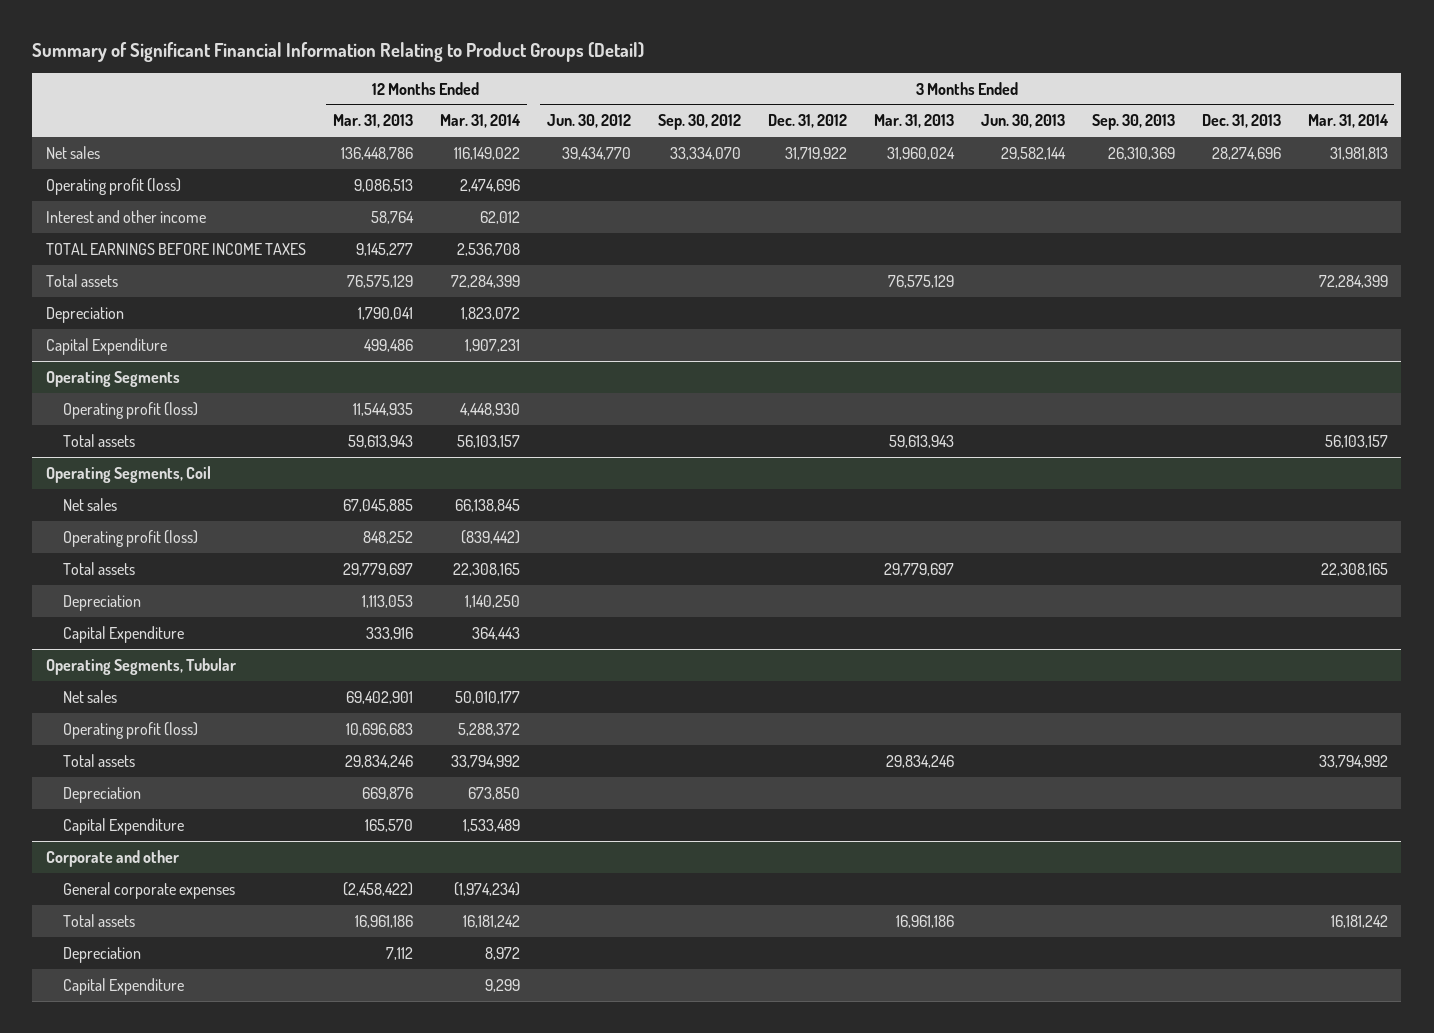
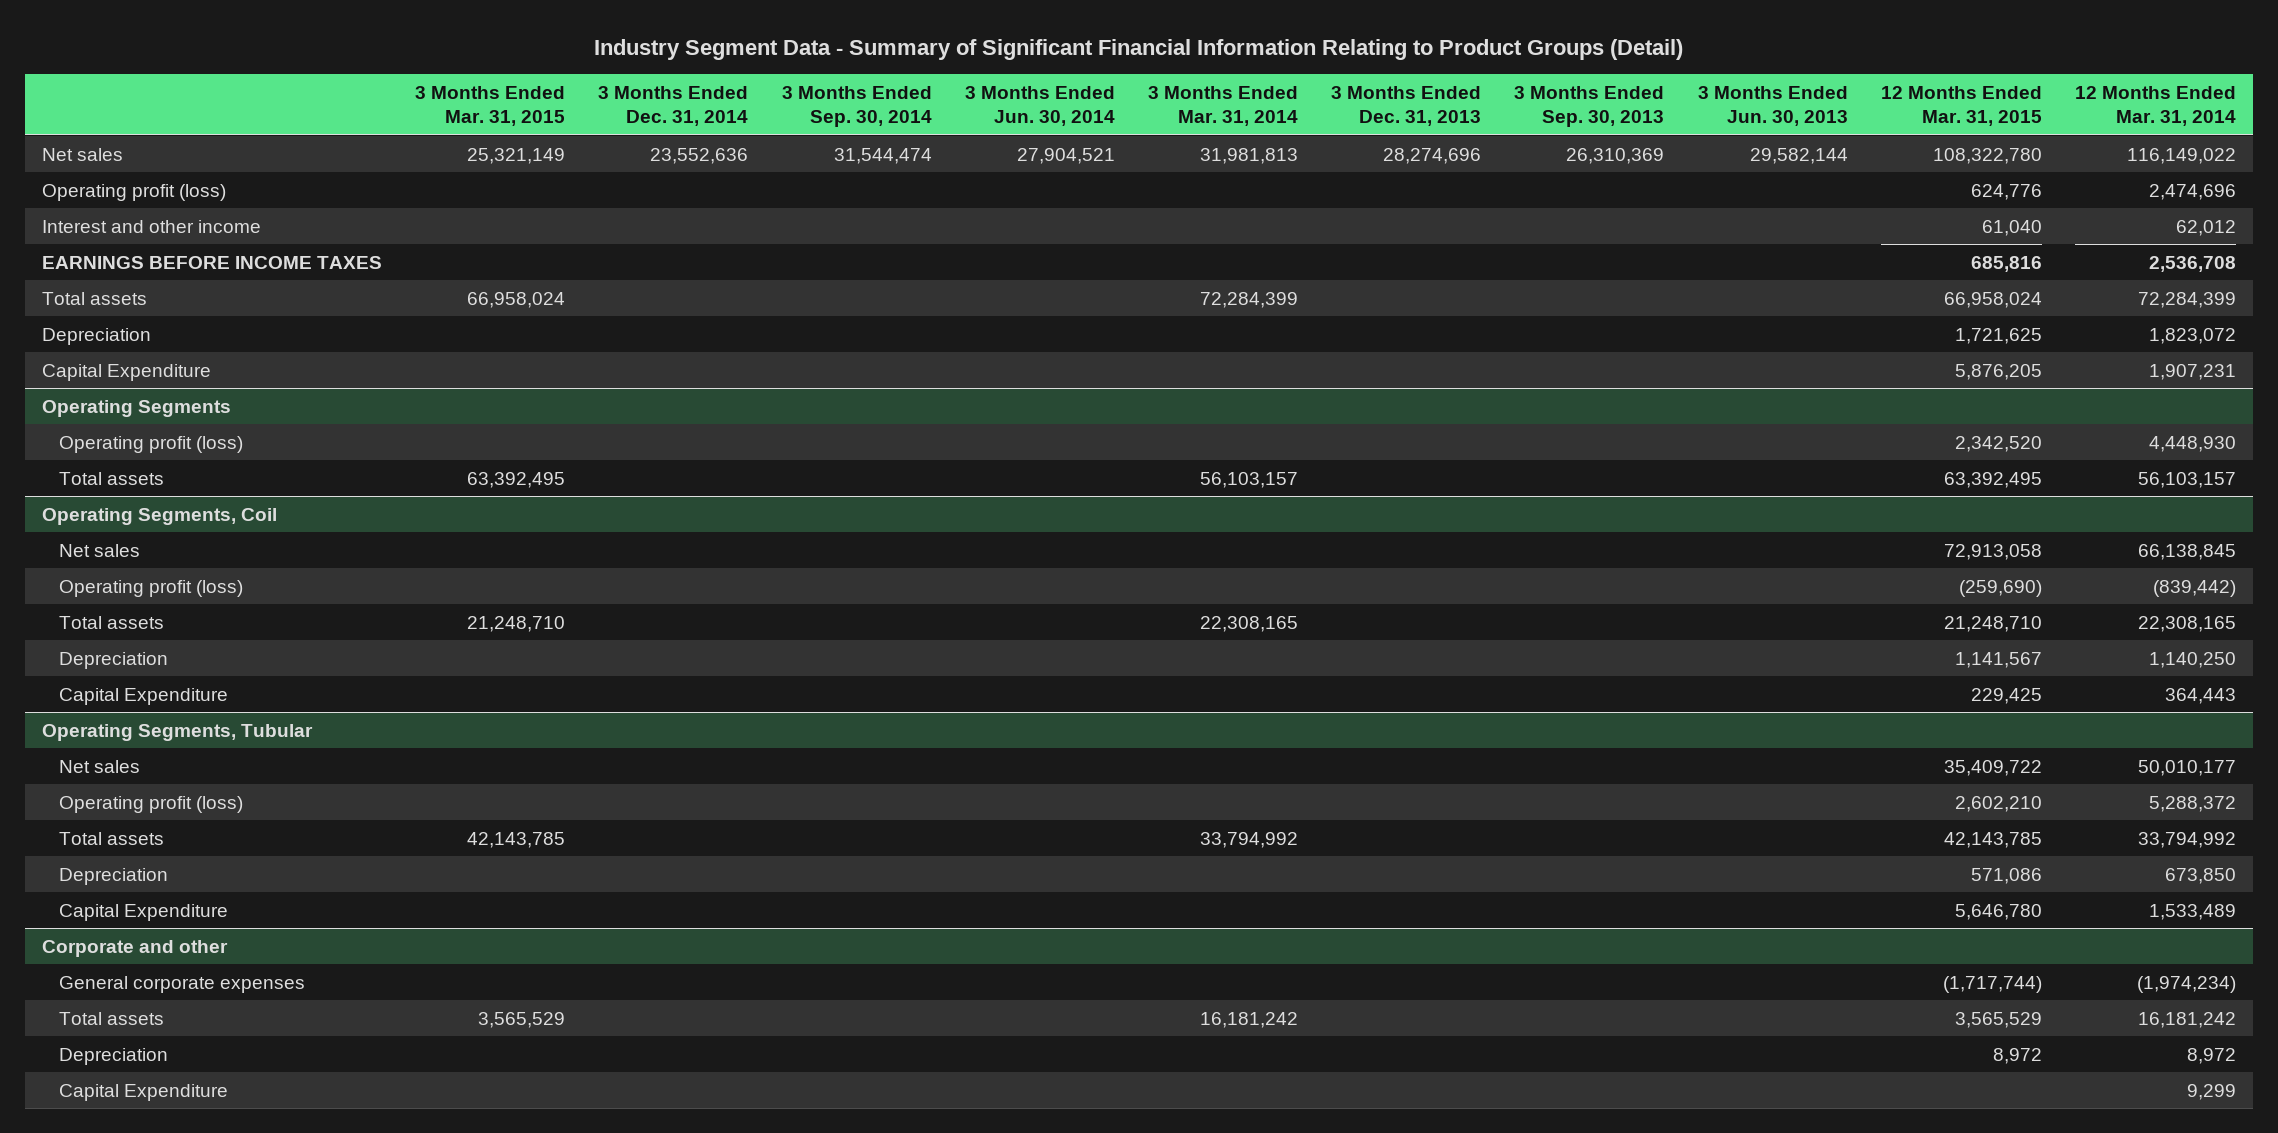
[32,42,645,63] Summary of Significant Financial Information Relating to Product Groups (Detail) -> [594,39,1684,61] Industry Segment Data - Summary of Significant Financial Information Relating to Product Groups (Detail)
[332,114,413,129] Mar. 31, 2013 -> none
[546,114,631,129] Jun. 30, 2012 -> none
[657,114,741,131] Sep. 30, 2012 -> none
[767,114,847,129] Dec. 31, 2012 -> none
[873,114,954,129] Mar. 31, 2013 -> none
none -> [415,85,566,127] 3 Months Ended Mar. 31, 2015
none -> [598,85,749,127] 3 Months Ended Dec. 31, 2014
none -> [781,85,932,128] 3 Months Ended Sep. 30, 2014
none -> [964,85,1115,127] 3 Months Ended Jun. 30, 2014
none -> [1880,85,2042,127] 12 Months Ended Mar. 31, 2015
[45,242,306,255] TOTAL EARNINGS BEFORE INCOME TAXES -> [42,255,383,269] EARNINGS BEFORE INCOME TAXES

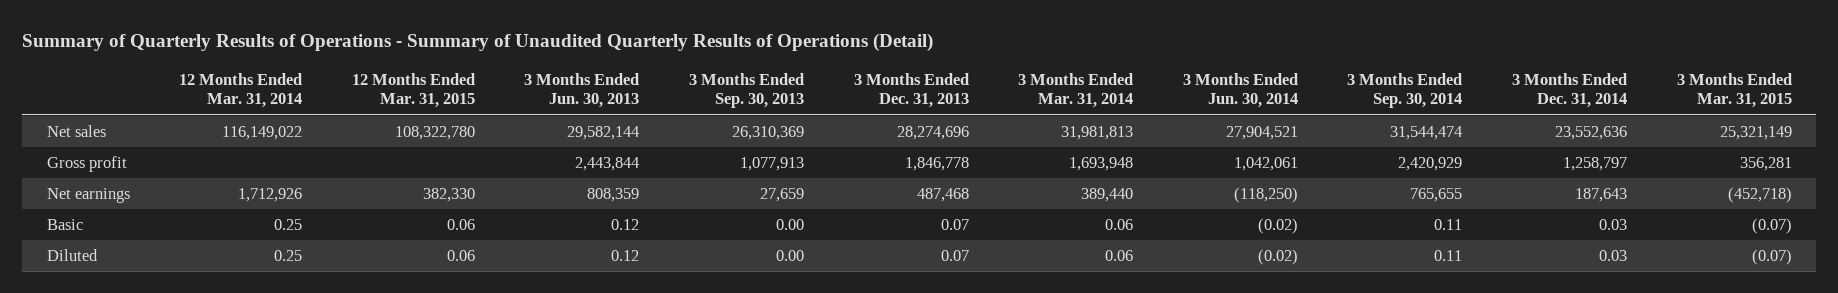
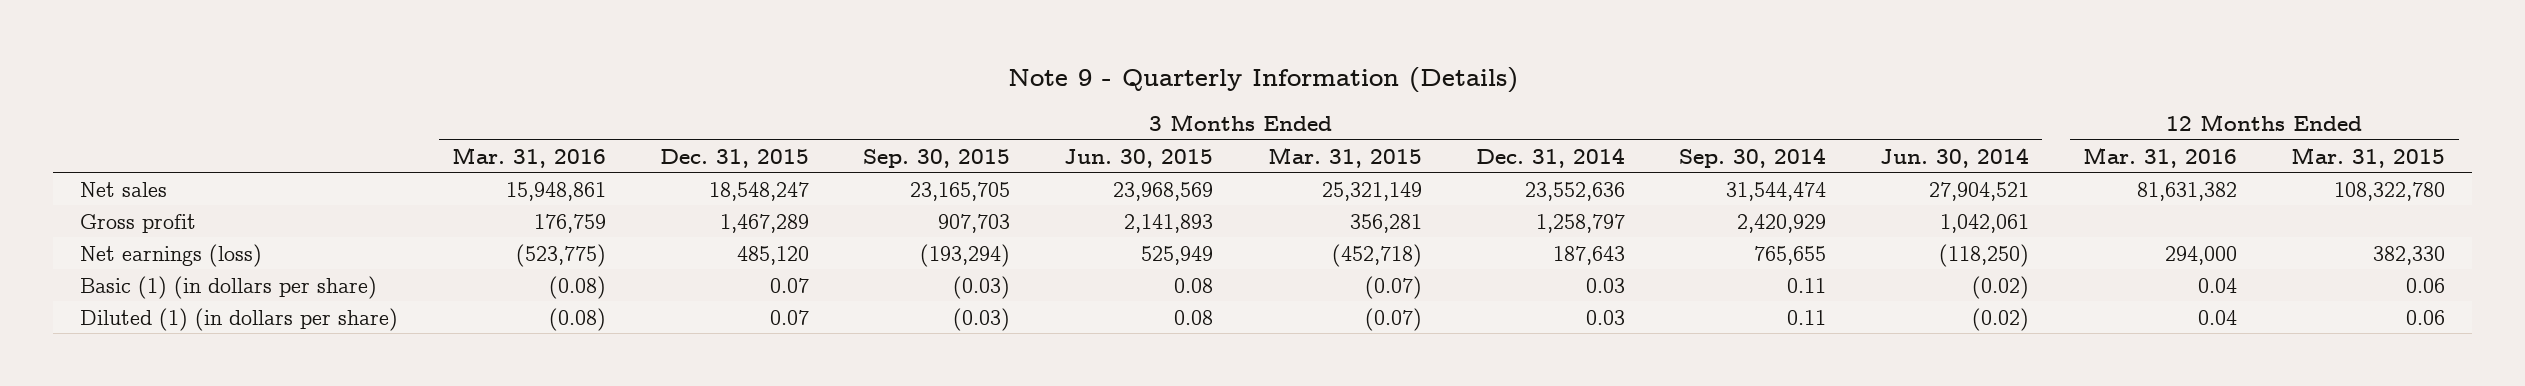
[21,33,933,53] Summary of Quarterly Results of Operations - Summary of Unaudited Quarterly Results of Operations (Detail) -> [1007,67,1518,94] Note 9 - Quarterly Information (Details)
[179,73,303,109] 12 Months Ended Mar. 31, 2014 -> none
[524,73,640,109] 3 Months Ended Jun. 30, 2013 -> none
[688,73,804,109] 3 Months Ended Sep. 30, 2013 -> none
[853,73,969,109] 3 Months Ended Dec. 31, 2013 -> none
[1018,73,1134,109] 3 Months Ended Mar. 31, 2014 -> none
none -> [452,146,607,168] Mar. 31, 2016
none -> [660,148,810,168] Dec. 31, 2015
none -> [863,148,1011,168] Sep. 30, 2015
none -> [1064,148,1214,168] Jun. 30, 2015
none -> [2083,146,2238,168] Mar. 31, 2016
[46,187,130,203] Net earnings -> [79,243,262,267] Net earnings (loss)
[46,218,83,230] Basic -> [79,275,377,299] Basic (1) (in dollars per share)
[46,248,98,261] Diluted -> [79,307,398,331] Diluted (1) (in dollars per share)

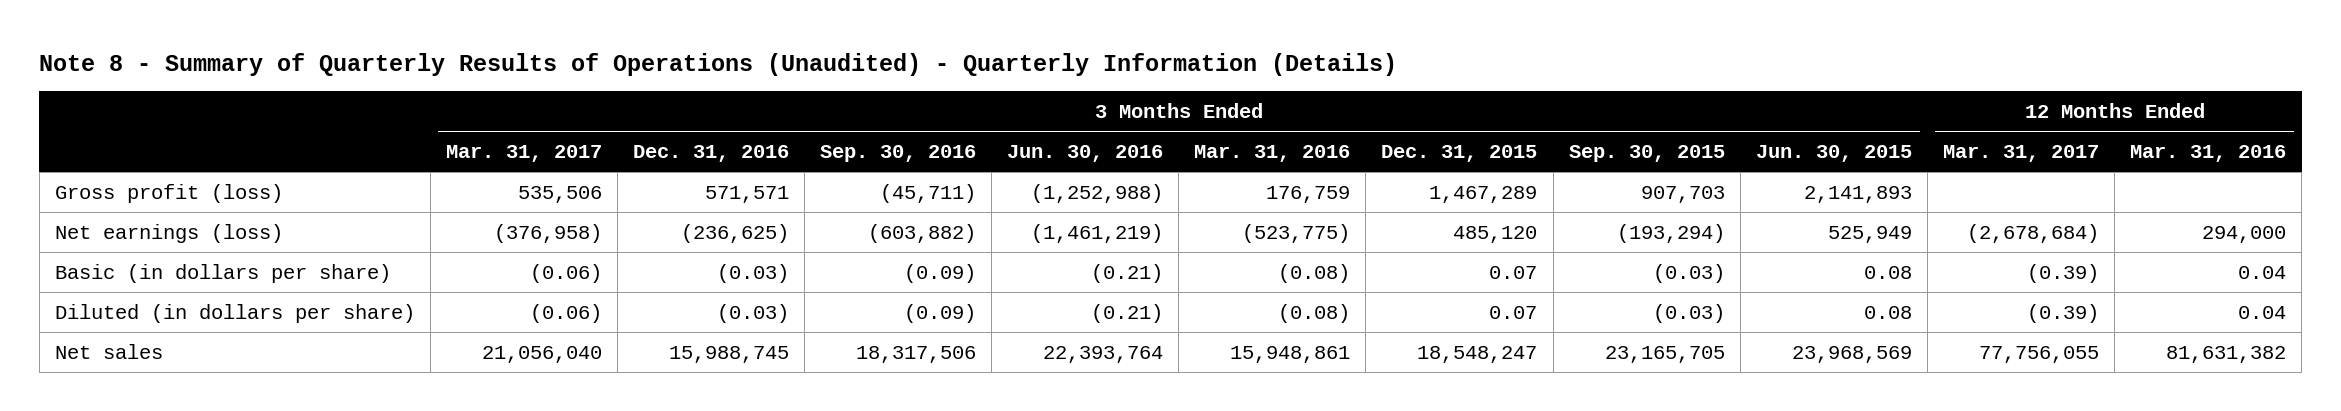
[1007,67,1518,94] Note 9 - Quarterly Information (Details) -> [39,52,1398,76] Note 8 - Summary of Quarterly Results of Operations (Unaudited) - Quarterly Information (Details)
[1267,146,1422,168] Mar. 31, 2015 -> none
[1475,147,1625,168] Dec. 31, 2014 -> none
[1678,147,1826,168] Sep. 30, 2014 -> none
[1879,147,2029,168] Jun. 30, 2014 -> none
[2291,146,2446,168] Mar. 31, 2015 -> none
none -> [445,145,602,163] Mar. 31, 2017
none -> [632,145,789,163] Dec. 31, 2016
none -> [820,145,977,163] Sep. 30, 2016
none -> [1007,145,1164,163] Jun. 30, 2016
none -> [1942,145,2099,163] Mar. 31, 2017
[79,213,196,233] Gross profit -> [54,183,283,203] Gross profit (loss)
[79,275,377,299] Basic (1) (in dollars per share) -> [54,263,391,283] Basic (in dollars per share)
[79,307,398,331] Diluted (1) (in dollars per share) -> [54,303,415,323] Diluted (in dollars per share)
[79,181,167,197] Net sales -> [54,343,163,359] Net sales

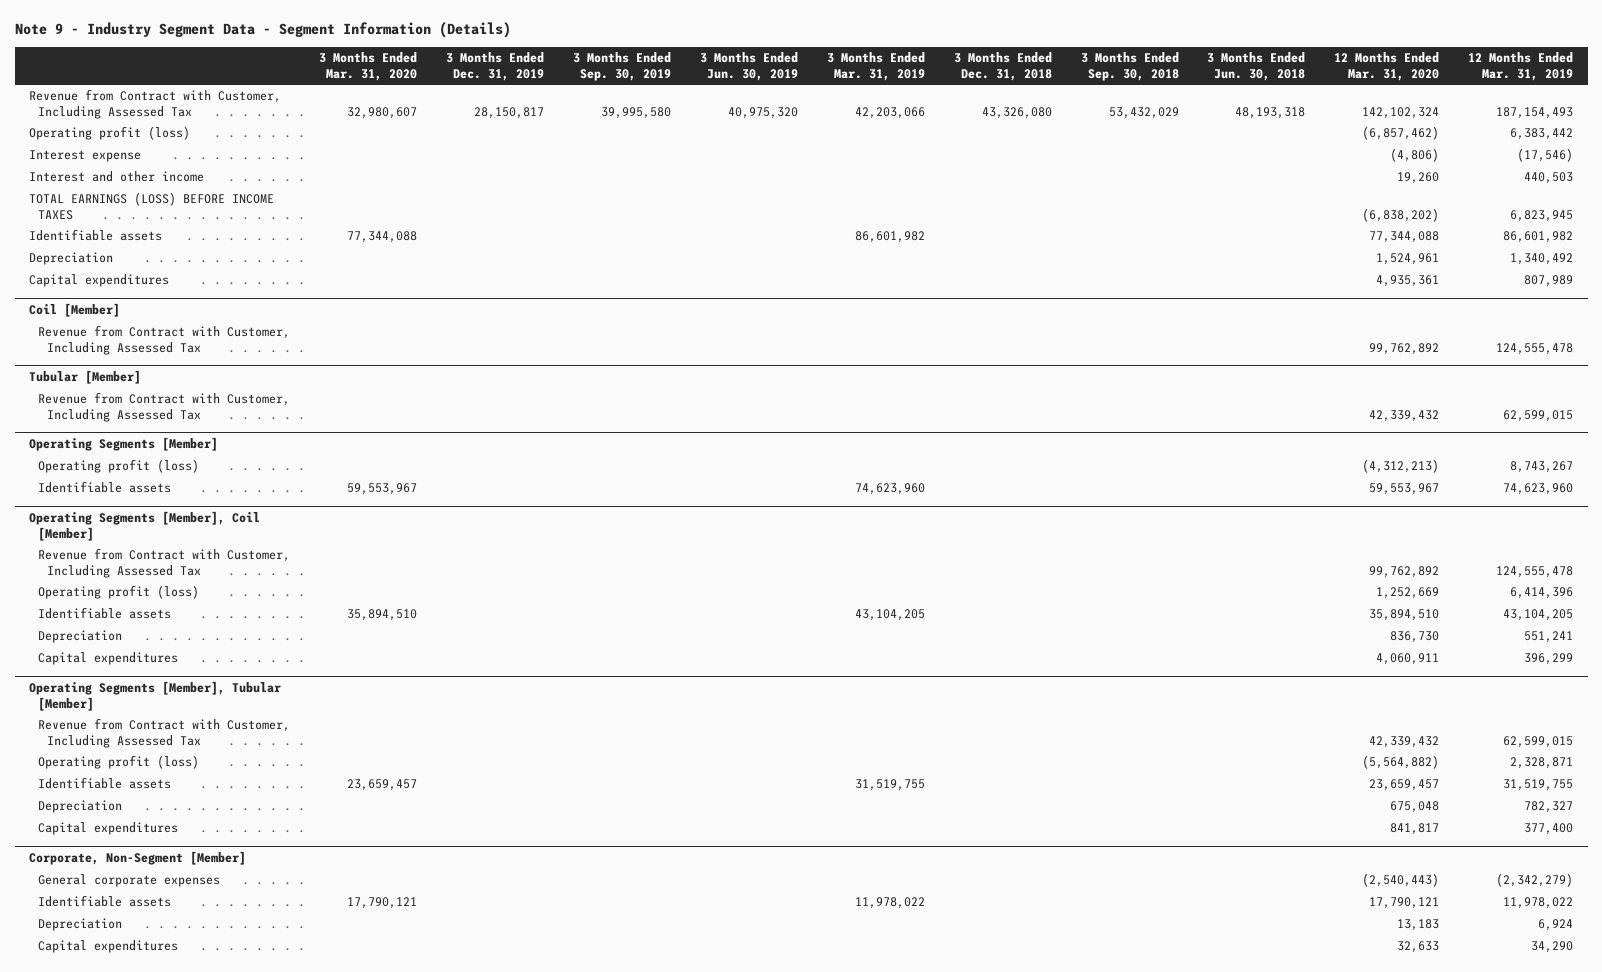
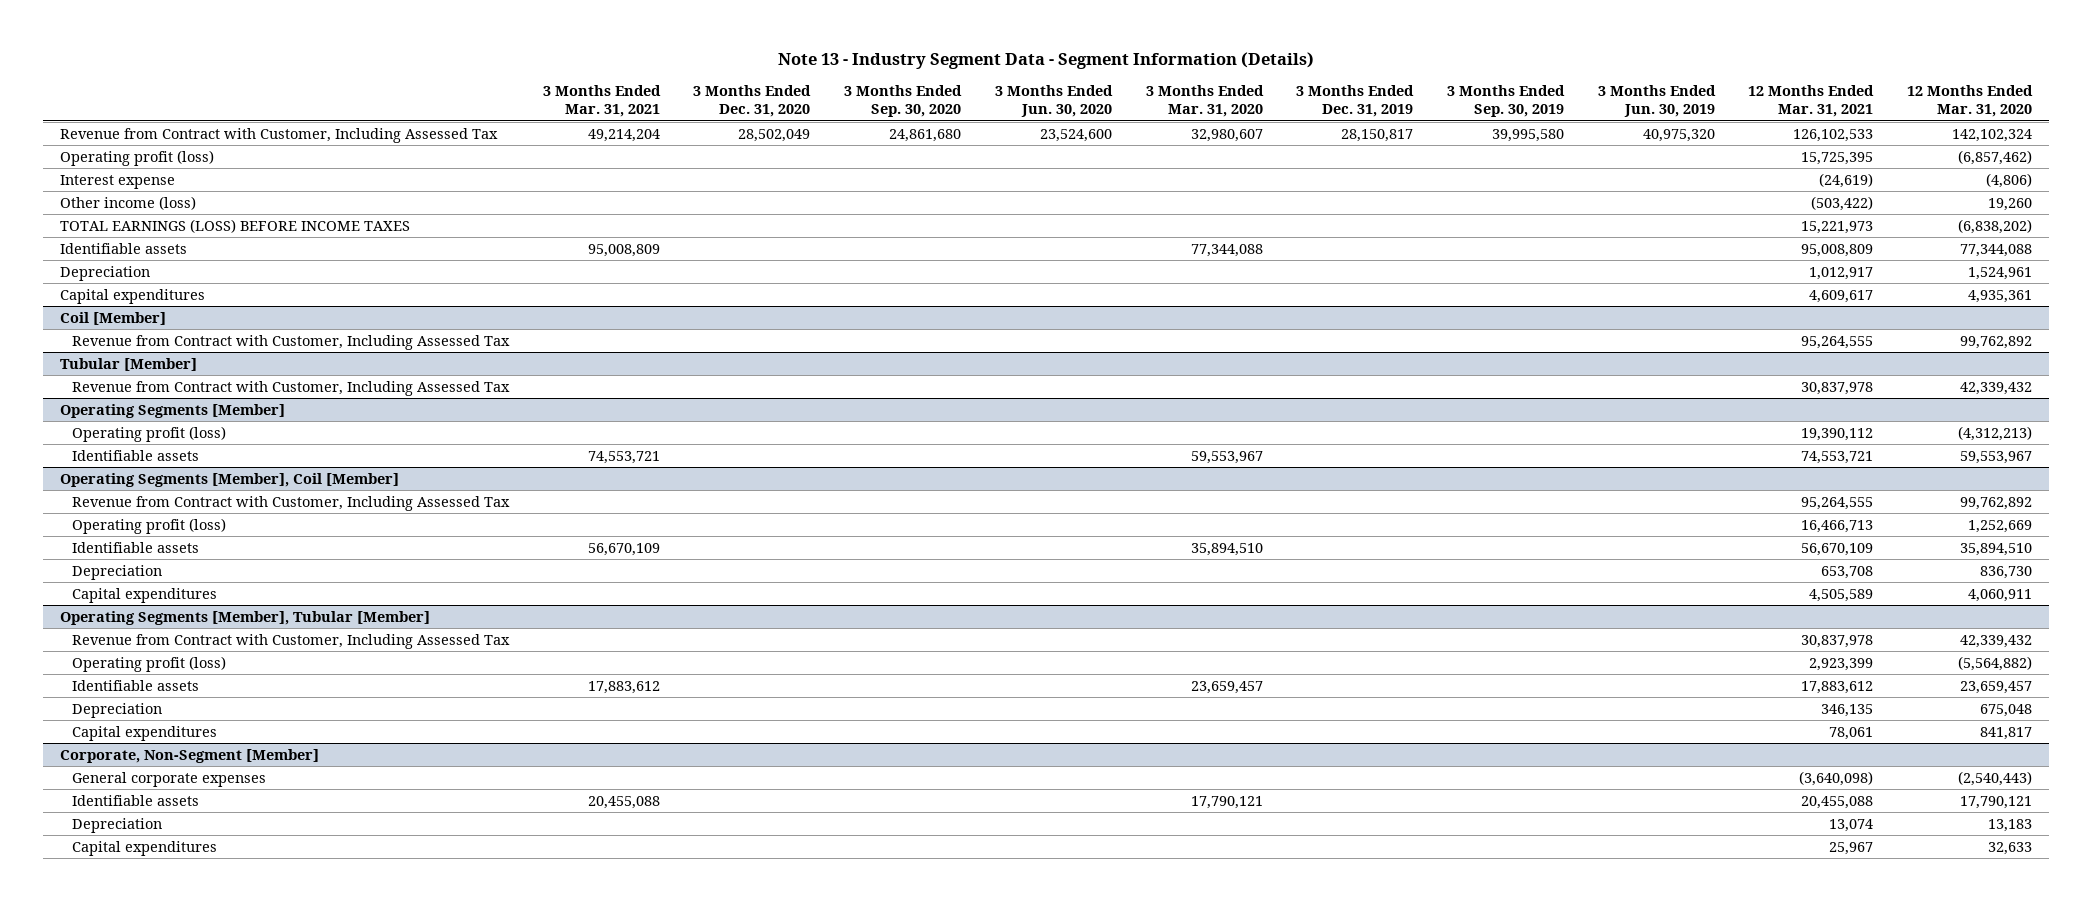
[14,22,511,39] Note 9 - Industry Segment Data - Segment Information (Details) -> [778,52,1315,70] Note 13 - Industry Segment Data - Segment Information (Details)
[826,51,925,81] 3 Months Ended Mar. 31, 2019 -> none
[953,51,1052,81] 3 Months Ended Dec. 31, 2018 -> none
[1080,51,1179,81] 3 Months Ended Sep. 30, 2018 -> none
[1207,51,1306,81] 3 Months Ended Jun. 30, 2018 -> none
[1468,51,1574,81] 12 Months Ended Mar. 31, 2019 -> none
none -> [542,85,661,118] 3 Months Ended Mar. 31, 2021
none -> [693,85,812,118] 3 Months Ended Dec. 31, 2020
none -> [844,85,963,118] 3 Months Ended Sep. 30, 2020
none -> [994,85,1113,118] 3 Months Ended Jun. 30, 2020
none -> [1748,85,1875,118] 12 Months Ended Mar. 31, 2021
[29,171,205,183] Interest and other income -> [59,195,196,210] Other income (loss)

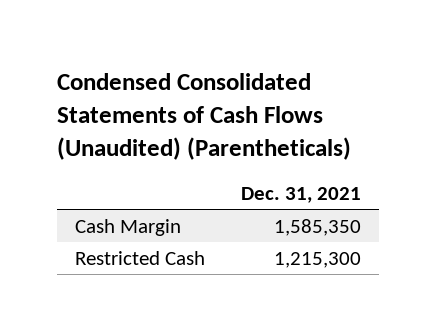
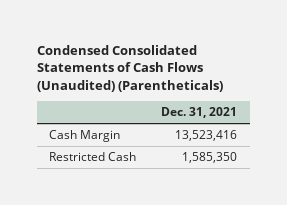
[273,218,361,236] 1,585,350 -> [175,129,238,141] 13,523,416
[273,251,361,268] 1,215,300 -> [182,151,238,163] 1,585,350

